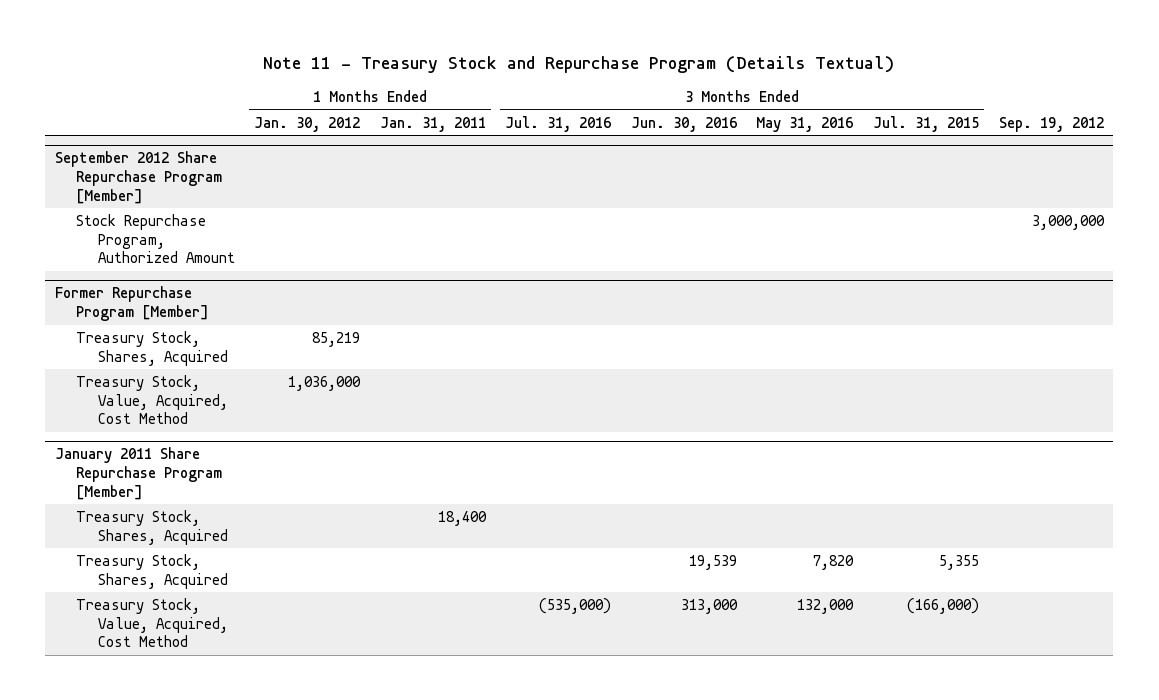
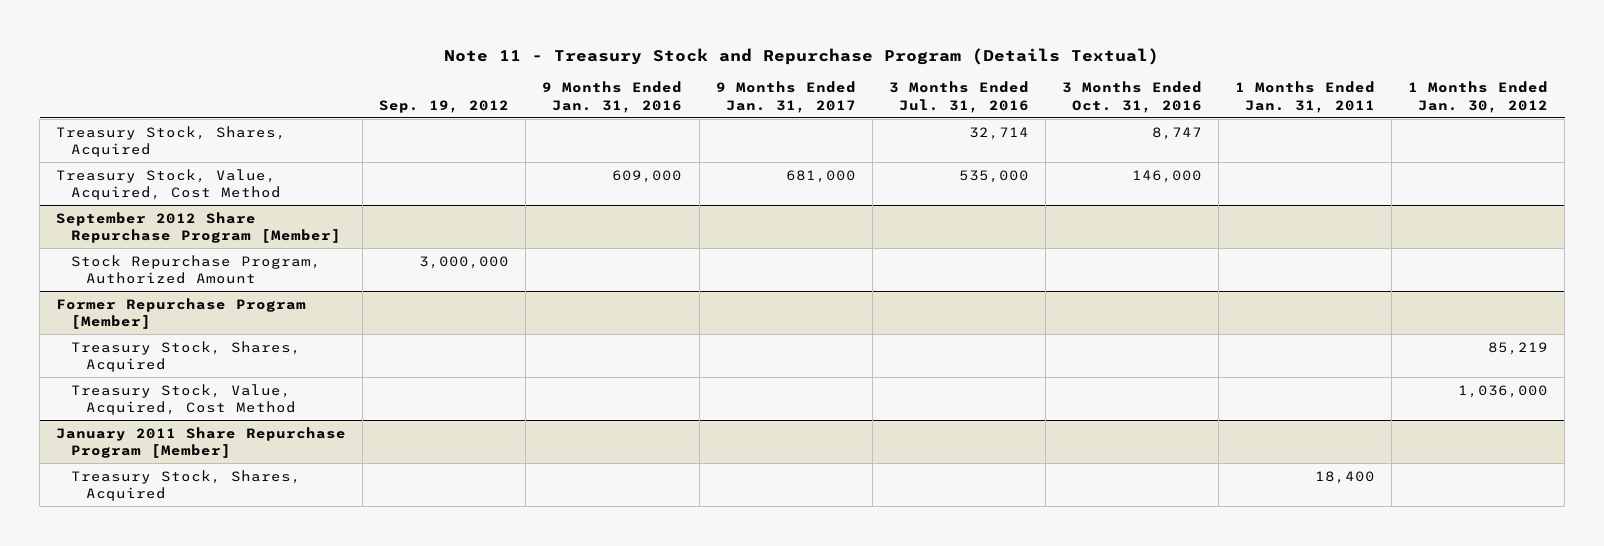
[630,116,737,132] Jun. 30, 2016 -> none
[756,116,854,132] May 31, 2016 -> none
[873,115,980,132] Jul. 31, 2015 -> none
none -> [542,81,683,113] 9 Months Ended Jan. 31, 2016
none -> [715,81,856,113] 9 Months Ended Jan. 31, 2017
none -> [1061,81,1202,113] 3 Months Ended Oct. 31, 2016
none -> [56,125,287,158] Treasury Stock, Shares, Acquired
none -> [56,168,282,201] Treasury Stock, Value, Acquired, Cost Method
[76,554,228,589] Treasury Stock, Shares, Acquired -> none
[76,598,228,648] Treasury Stock, Value, Acquired, Cost Method -> none

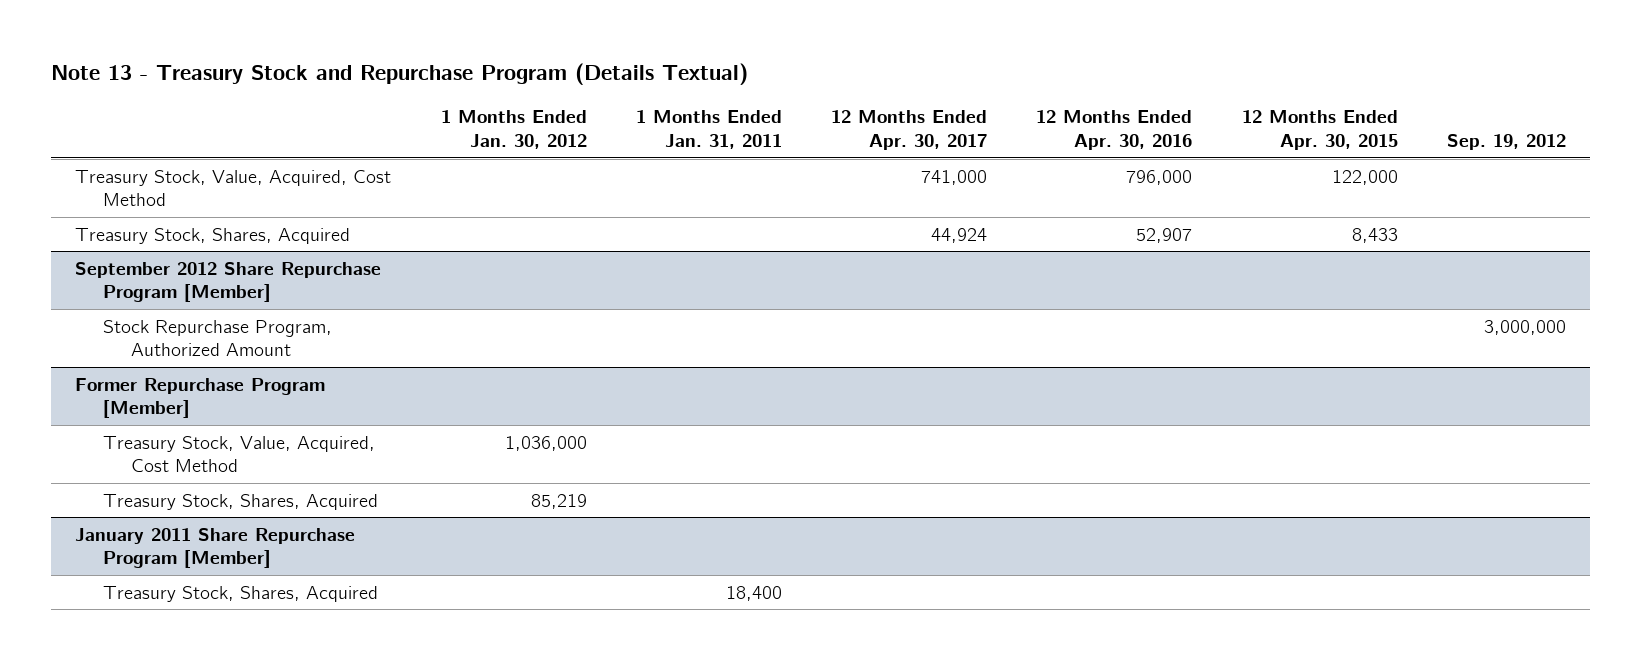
[444,47,1160,65] Note 11 - Treasury Stock and Repurchase Program (Details Textual) -> [50,63,748,86] Note 13 - Treasury Stock and Repurchase Program (Details Textual)
[542,81,683,113] 9 Months Ended Jan. 31, 2016 -> none
[715,81,856,113] 9 Months Ended Jan. 31, 2017 -> none
[888,81,1029,113] 3 Months Ended Jul. 31, 2016 -> none
[1061,81,1202,113] 3 Months Ended Oct. 31, 2016 -> none
none -> [831,110,988,151] 12 Months Ended Apr. 30, 2017
none -> [1036,110,1193,151] 12 Months Ended Apr. 30, 2016
none -> [1241,110,1398,151] 12 Months Ended Apr. 30, 2015
[56,125,287,158] Treasury Stock, Shares, Acquired -> [75,227,351,244] Treasury Stock, Shares, Acquired
[71,340,302,373] Treasury Stock, Shares, Acquired -> [103,493,379,510] Treasury Stock, Shares, Acquired

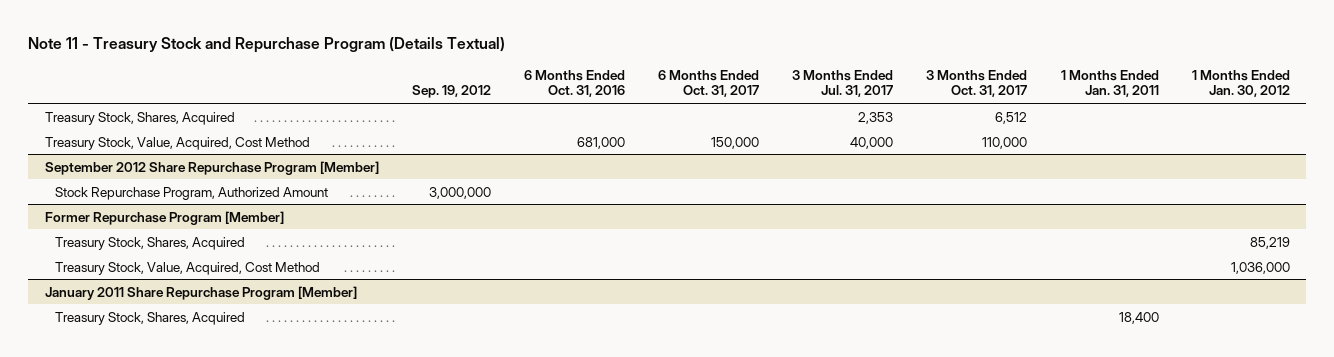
[50,63,748,86] Note 13 - Treasury Stock and Repurchase Program (Details Textual) -> [27,36,505,53] Note 11 - Treasury Stock and Repurchase Program (Details Textual)
[831,110,988,151] 12 Months Ended Apr. 30, 2017 -> none
[1036,110,1193,151] 12 Months Ended Apr. 30, 2016 -> none
[1241,110,1398,151] 12 Months Ended Apr. 30, 2015 -> none
none -> [523,69,625,98] 6 Months Ended Oct. 31, 2016
none -> [658,69,760,98] 6 Months Ended Oct. 31, 2017
none -> [792,69,894,98] 3 Months Ended Jul. 31, 2017
none -> [926,69,1028,98] 3 Months Ended Oct. 31, 2017
[75,169,392,207] Treasury Stock, Value, Acquired, Cost Method -> [44,136,310,150] Treasury Stock, Value, Acquired, Cost Method
[103,435,376,473] Treasury Stock, Value, Acquired, Cost Method -> [54,261,320,275] Treasury Stock, Value, Acquired, Cost Method

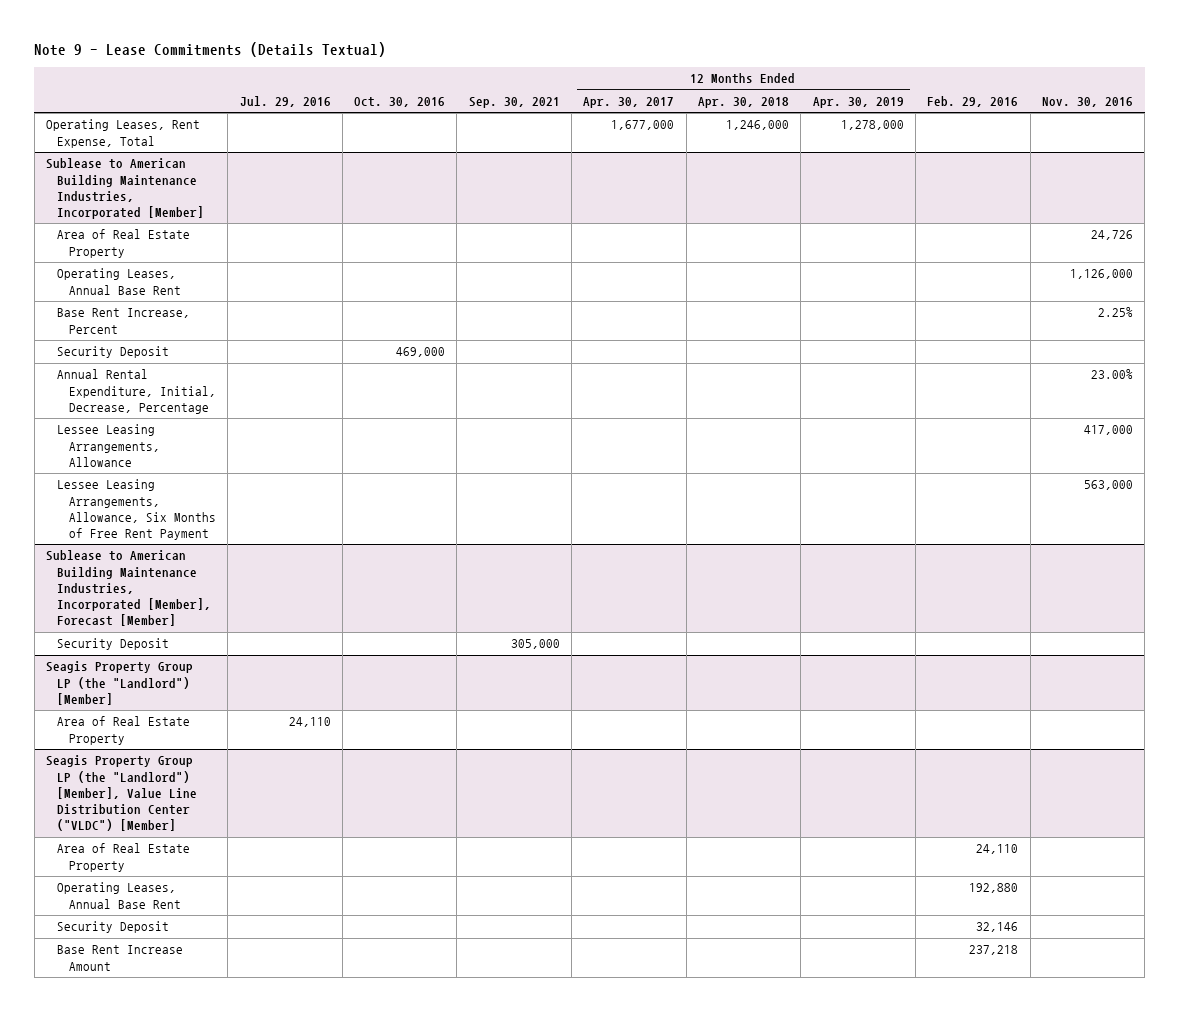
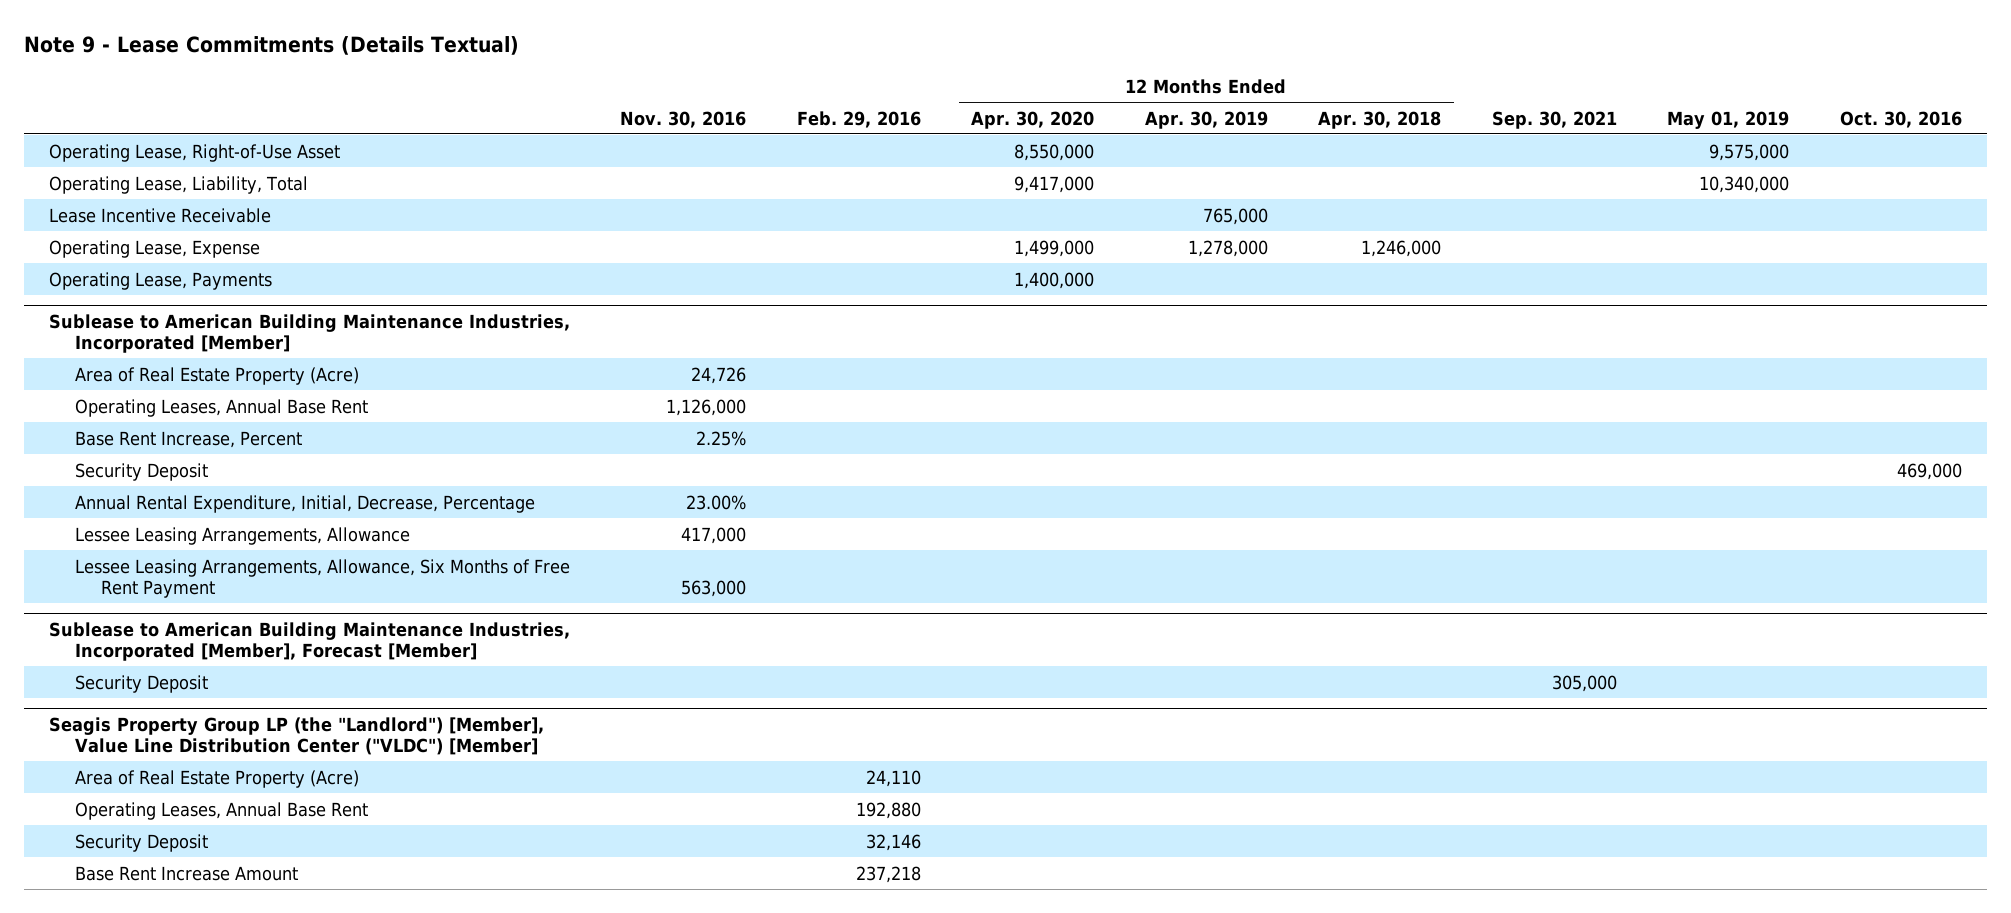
[239,96,331,108] Jul. 29, 2016 -> none
[583,97,675,109] Apr. 30, 2017 -> none
none -> [971,110,1095,129] Apr. 30, 2020
none -> [1667,110,1790,129] May 01, 2019
none -> [48,143,340,162] Operating Lease, Right-of-Use Asset
none -> [48,175,308,194] Operating Lease, Liability, Total
none -> [48,207,271,223] Lease Incentive Receivable
[45,119,200,148] Operating Leases, Rent Expense, Total -> [48,239,260,258] Operating Lease, Expense
none -> [48,271,272,290] Operating Lease, Payments
[57,229,191,258] Area of Real Estate Property -> [74,366,359,385] Area of Real Estate Property (Acre)
[45,661,193,705] Seagis Property Group LP (the "Landlord") [Member] -> none
[57,716,191,745] Area of Real Estate Property -> none
[57,843,191,872] Area of Real Estate Property -> [74,769,359,788] Area of Real Estate Property (Acre)

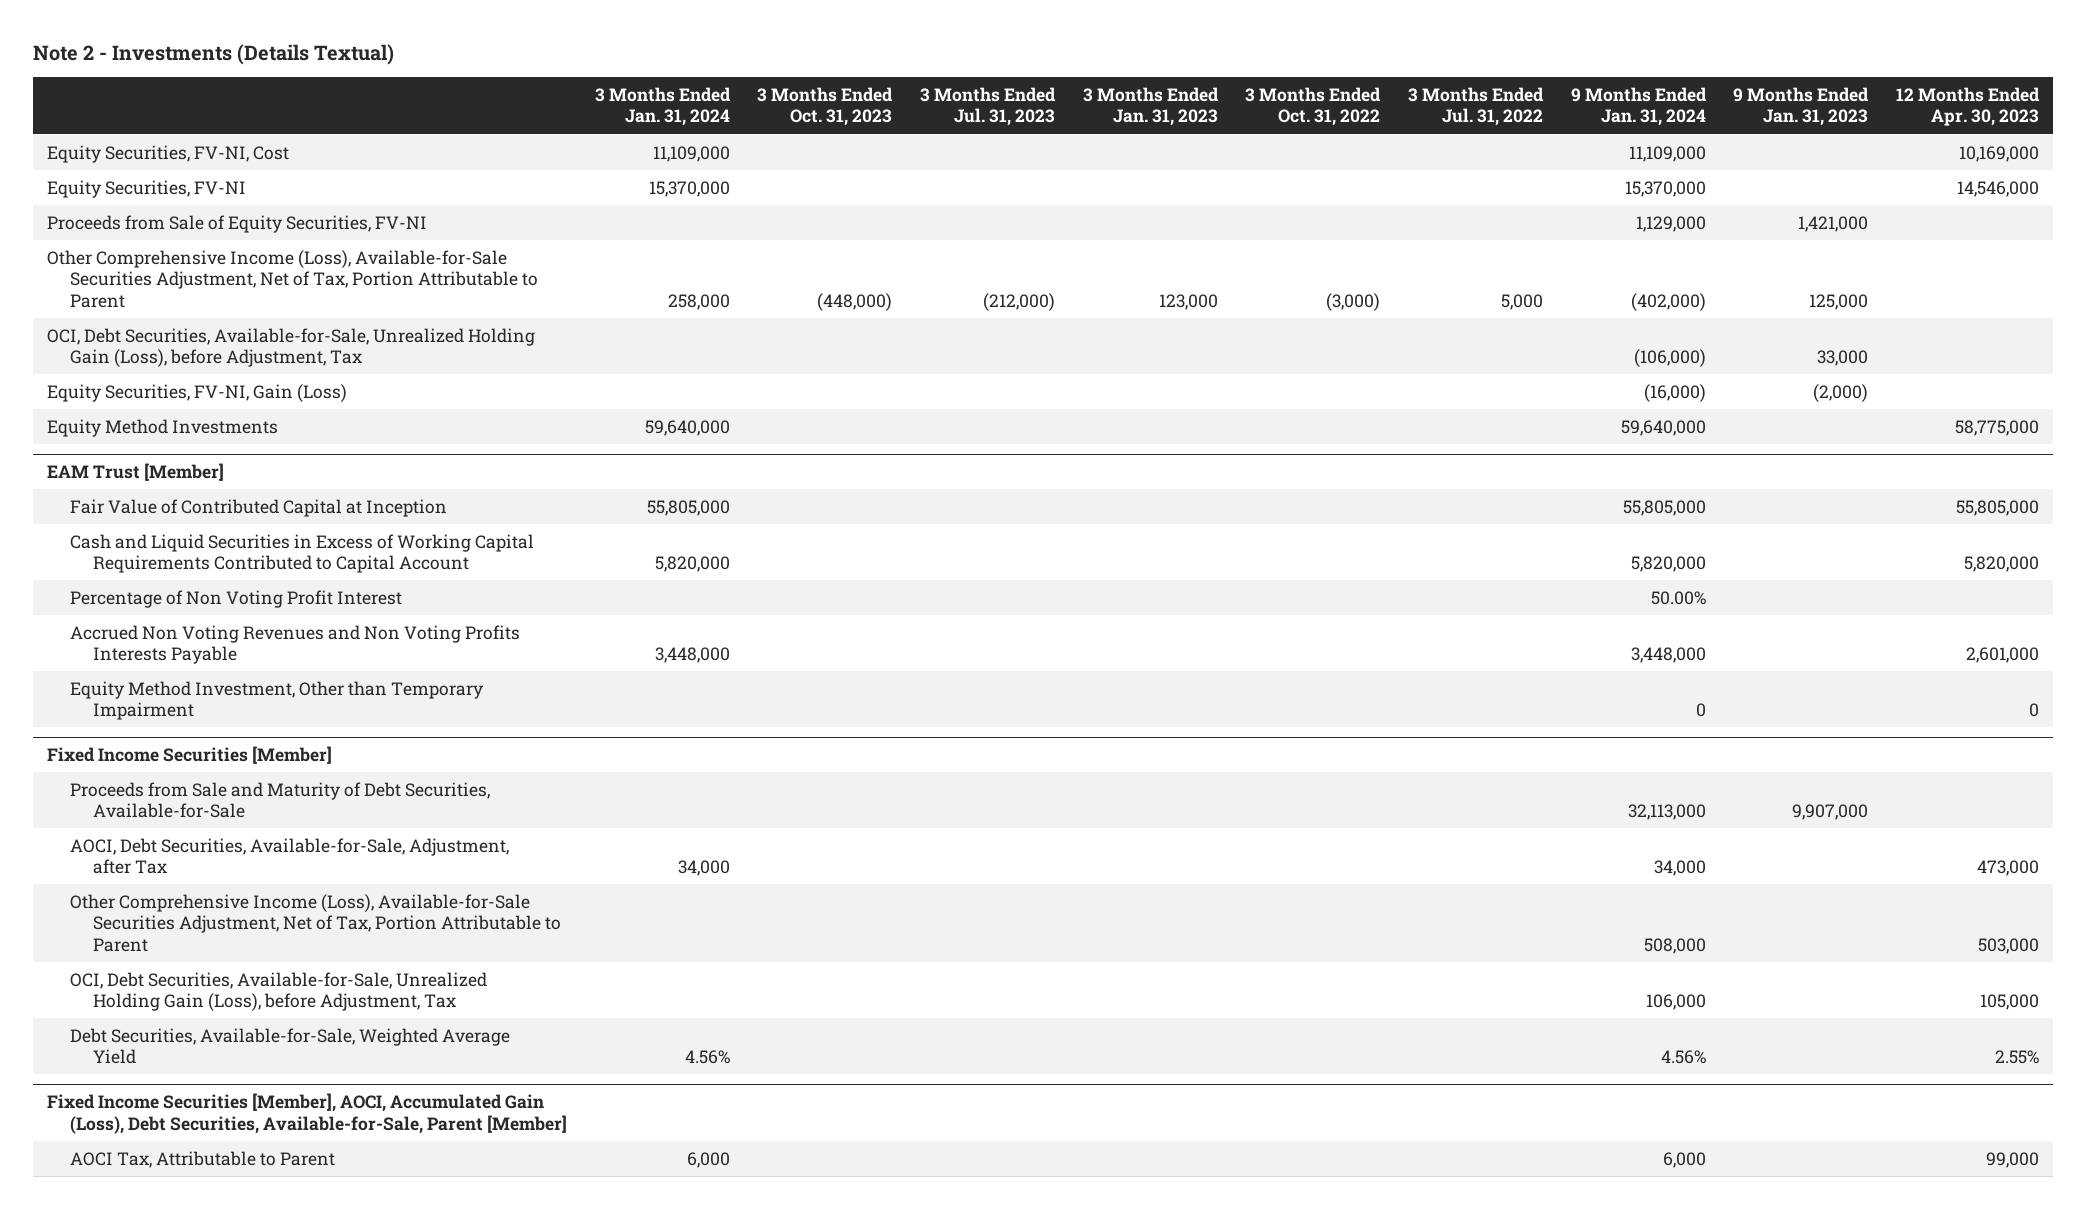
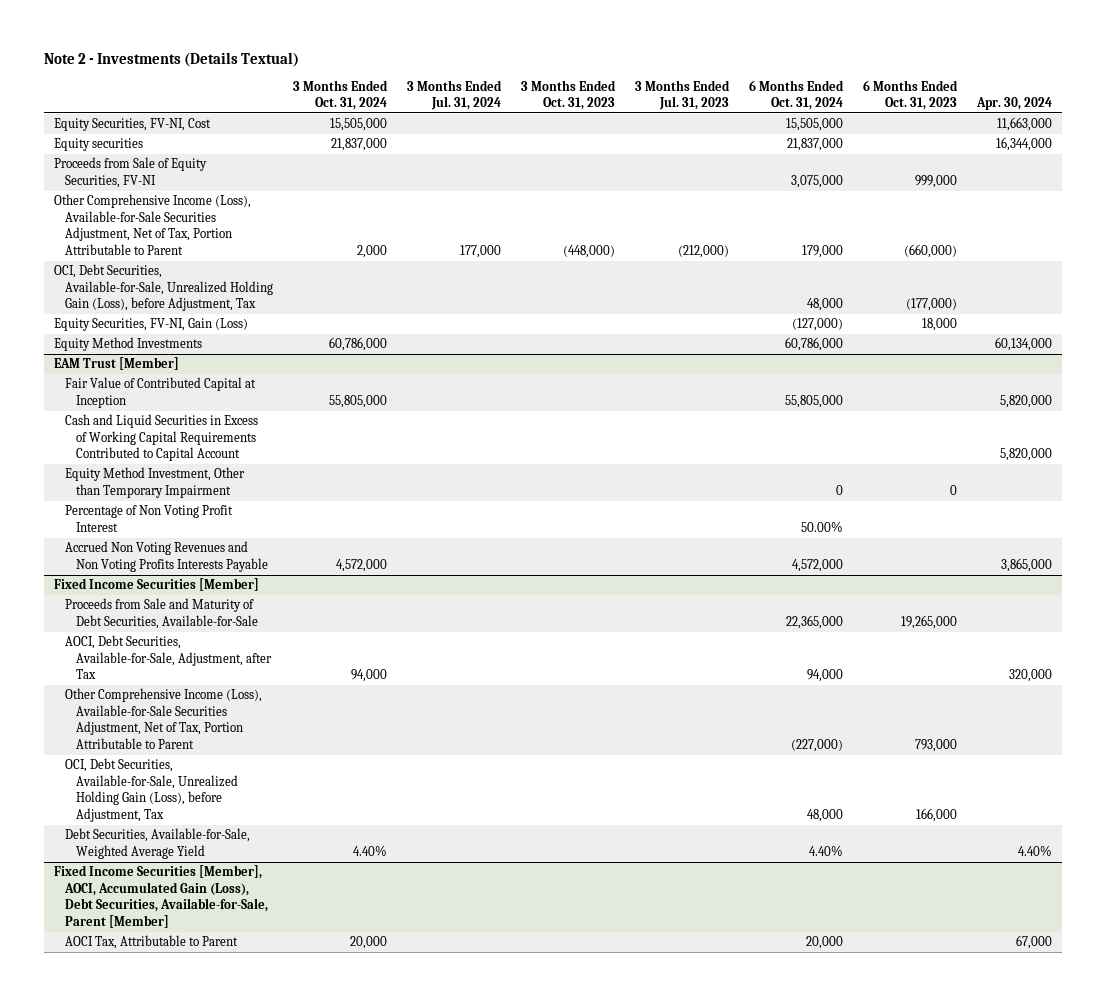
[594,86,731,127] 3 Months Ended Jan. 31, 2024 -> none
[1082,86,1219,127] 3 Months Ended Jan. 31, 2023 -> none
[1245,86,1382,127] 3 Months Ended Oct. 31, 2022 -> none
[1407,86,1544,127] 3 Months Ended Jul. 31, 2022 -> none
[1570,86,1707,127] 9 Months Ended Jan. 31, 2024 -> none
[1733,86,1870,127] 9 Months Ended Jan. 31, 2023 -> none
[1895,86,2040,127] 12 Months Ended Apr. 30, 2023 -> none
none -> [293,79,389,111] 3 Months Ended Oct. 31, 2024
none -> [407,79,503,111] 3 Months Ended Jul. 31, 2024
none -> [749,79,845,111] 6 Months Ended Oct. 31, 2024
none -> [863,79,959,111] 6 Months Ended Oct. 31, 2023
none -> [975,97,1052,111] Apr. 30, 2024
[46,179,246,198] Equity Securities, FV-NI -> [53,138,143,152] Equity securities
[70,680,484,721] Equity Method Investment, Other than Temporary Impairment -> [65,467,246,498] Equity Method Investment, Other than Temporary Impairment

